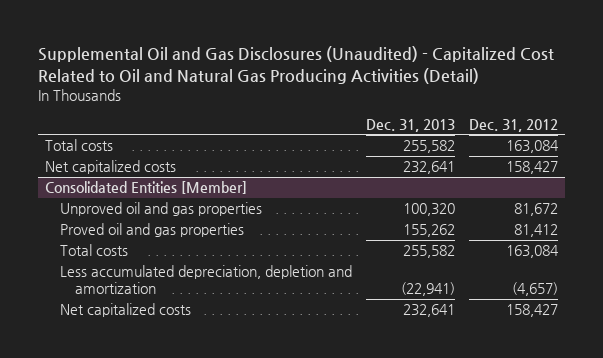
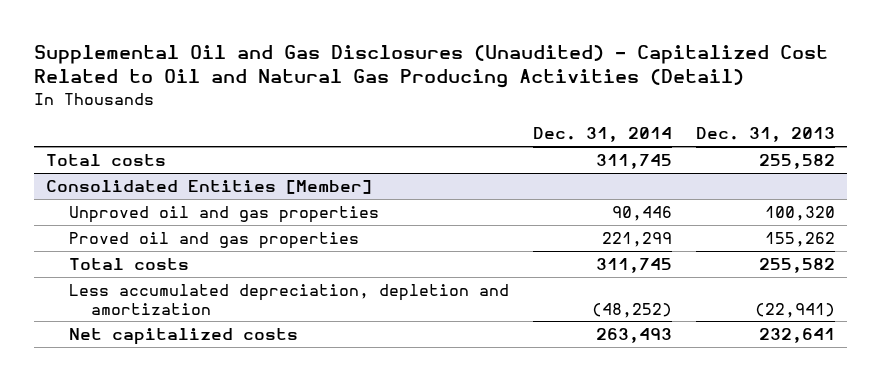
[469,118,559,132] Dec. 31, 2012 -> none
none -> [533,127,673,143] Dec. 31, 2014
[44,160,176,175] Net capitalized costs -> none

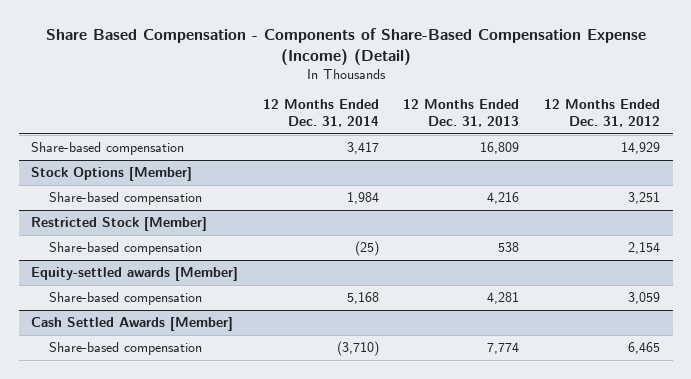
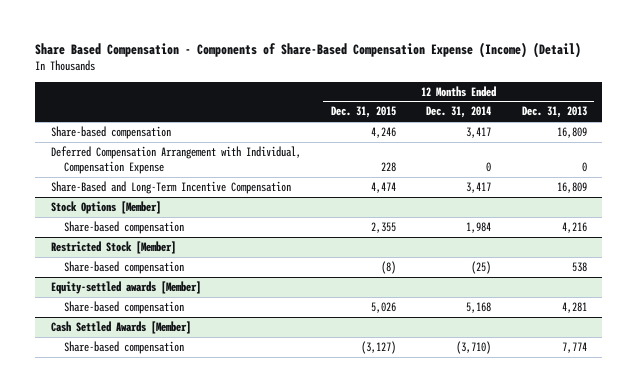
[544,99,661,128] 12 Months Ended Dec. 31, 2012 -> none
none -> [331,106,397,119] Dec. 31, 2015
none -> [50,146,301,175] Deferred Compensation Arrangement with Individual, Compensation Expense
none -> [50,181,291,195] Share-Based and Long-Term Incentive Compensation

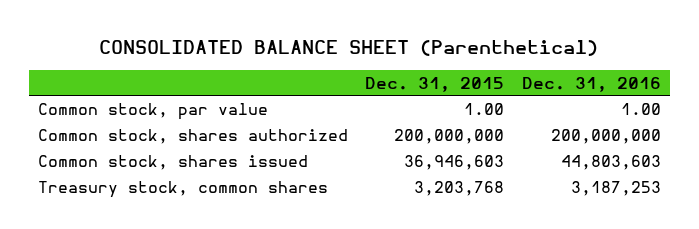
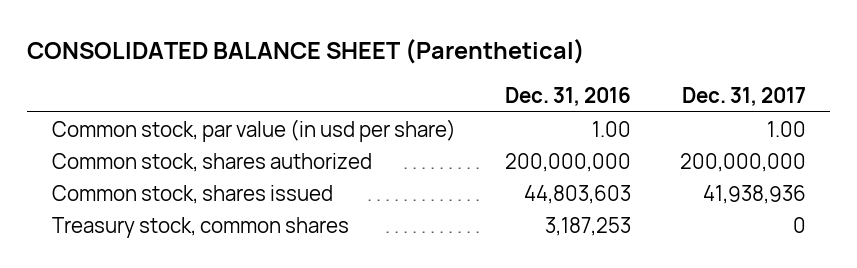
[365,76,505,92] Dec. 31, 2015 -> none
none -> [681,87,806,107] Dec. 31, 2017
[37,102,268,120] Common stock, par value -> [51,118,456,142] Common stock, par value (in usd per share)

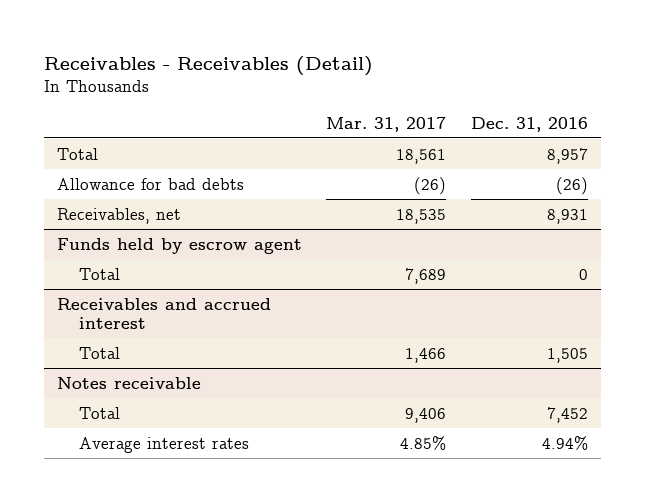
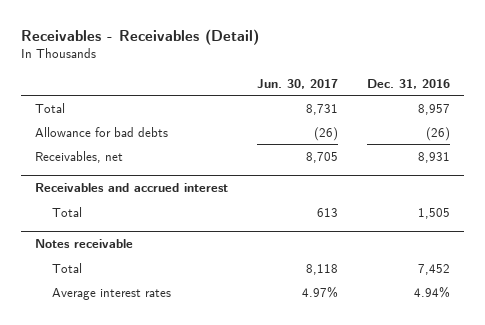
[326,116,447,132] Mar. 31, 2017 -> none
none -> [257,78,339,89] Jun. 30, 2017
[56,237,302,254] Funds held by escrow agent -> none
[78,267,120,280] Total -> none

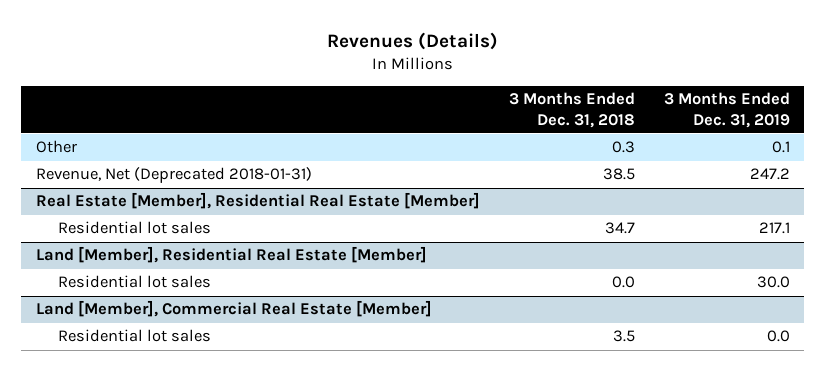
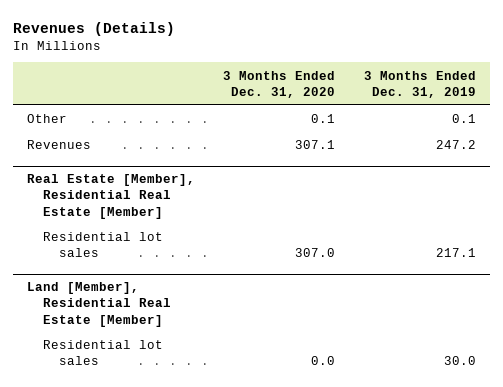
[508,92,635,128] 3 Months Ended Dec. 31, 2018 -> none
none -> [223,70,336,98] 3 Months Ended Dec. 31, 2020
[35,167,312,184] Revenue, Net (Deprecated 2018-01-31) -> [27,140,92,150] Revenues
[35,300,432,318] Land [Member], Commercial Real Estate [Member] -> none
[58,329,212,343] Residential lot sales -> none

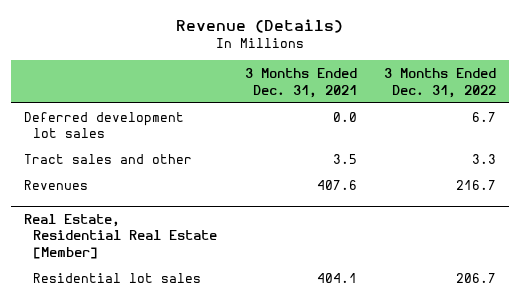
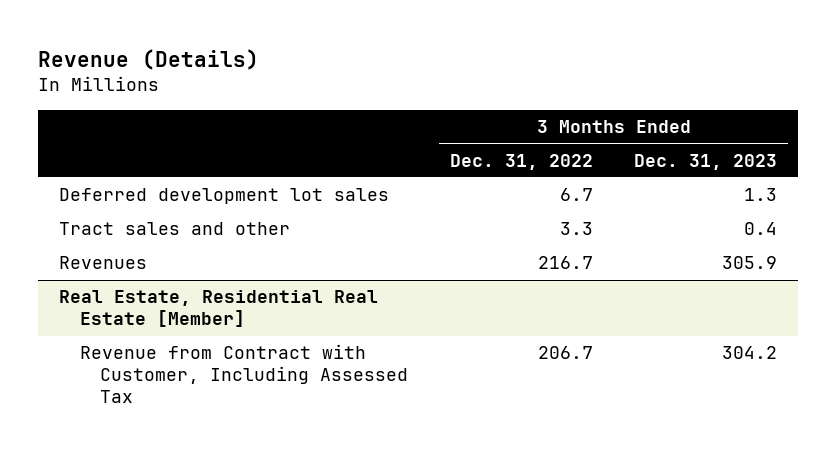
[244,68,357,98] 3 Months Ended Dec. 31, 2021 -> none
none -> [634,153,778,170] Dec. 31, 2023
[33,272,202,283] Residential lot sales -> [79,344,409,404] Revenue from Contract with Customer, Including Assessed Tax

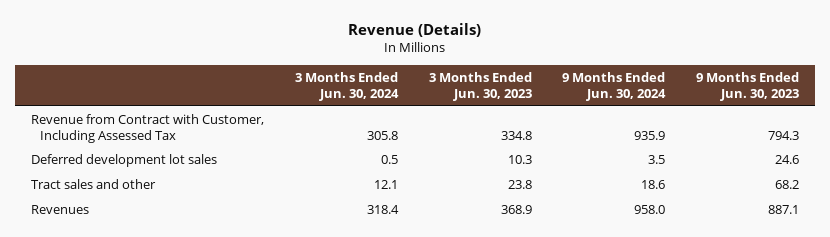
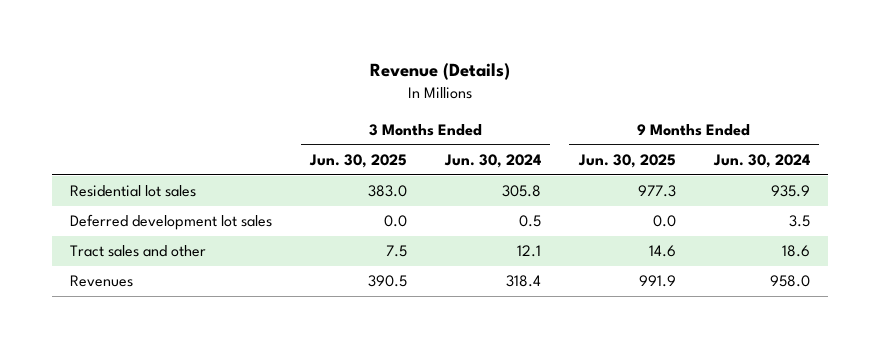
[428,72,532,101] 3 Months Ended Jun. 30, 2023 -> none
[696,72,800,101] 9 Months Ended Jun. 30, 2023 -> none
none -> [309,154,408,169] Jun. 30, 2025
none -> [577,154,676,169] Jun. 30, 2025
[30,113,264,143] Revenue from Contract with Customer, Including Assessed Tax -> [70,185,197,198] Residential lot sales

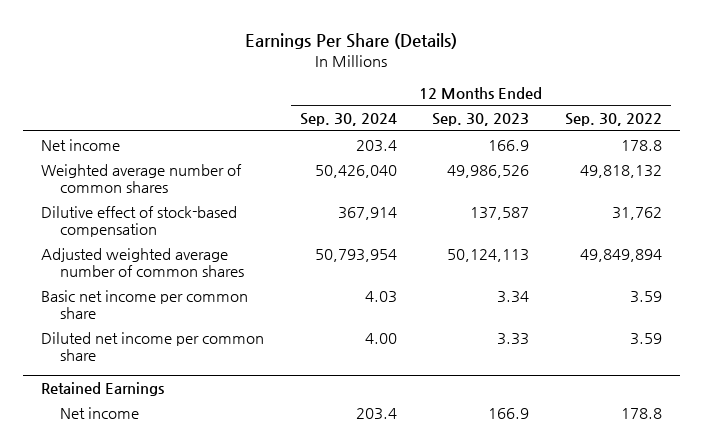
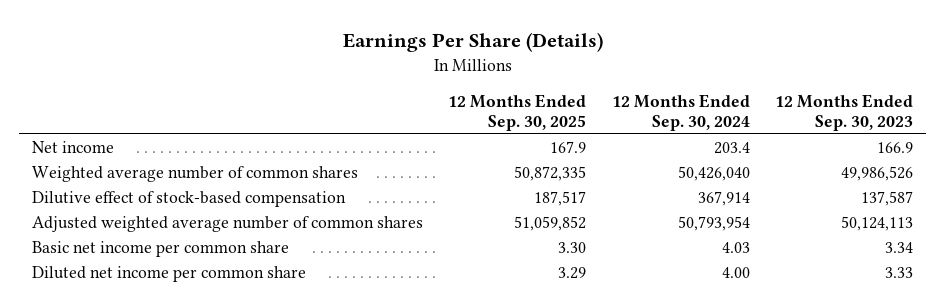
[564,113,662,127] Sep. 30, 2022 -> none
none -> [448,93,587,132] 12 Months Ended Sep. 30, 2025
[41,382,165,397] Retained Earnings -> none
[60,406,140,419] Net income -> none

